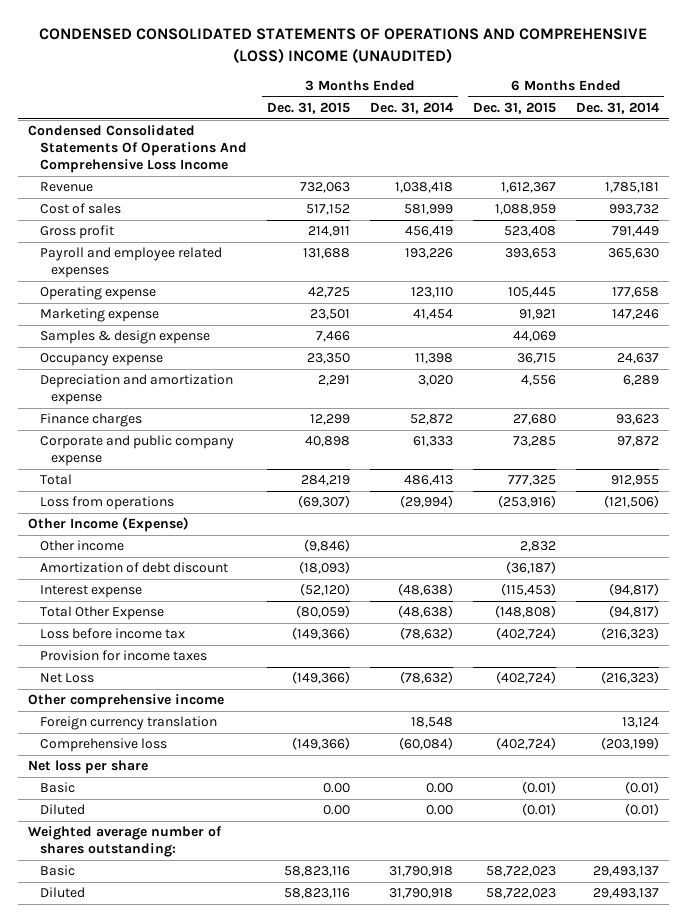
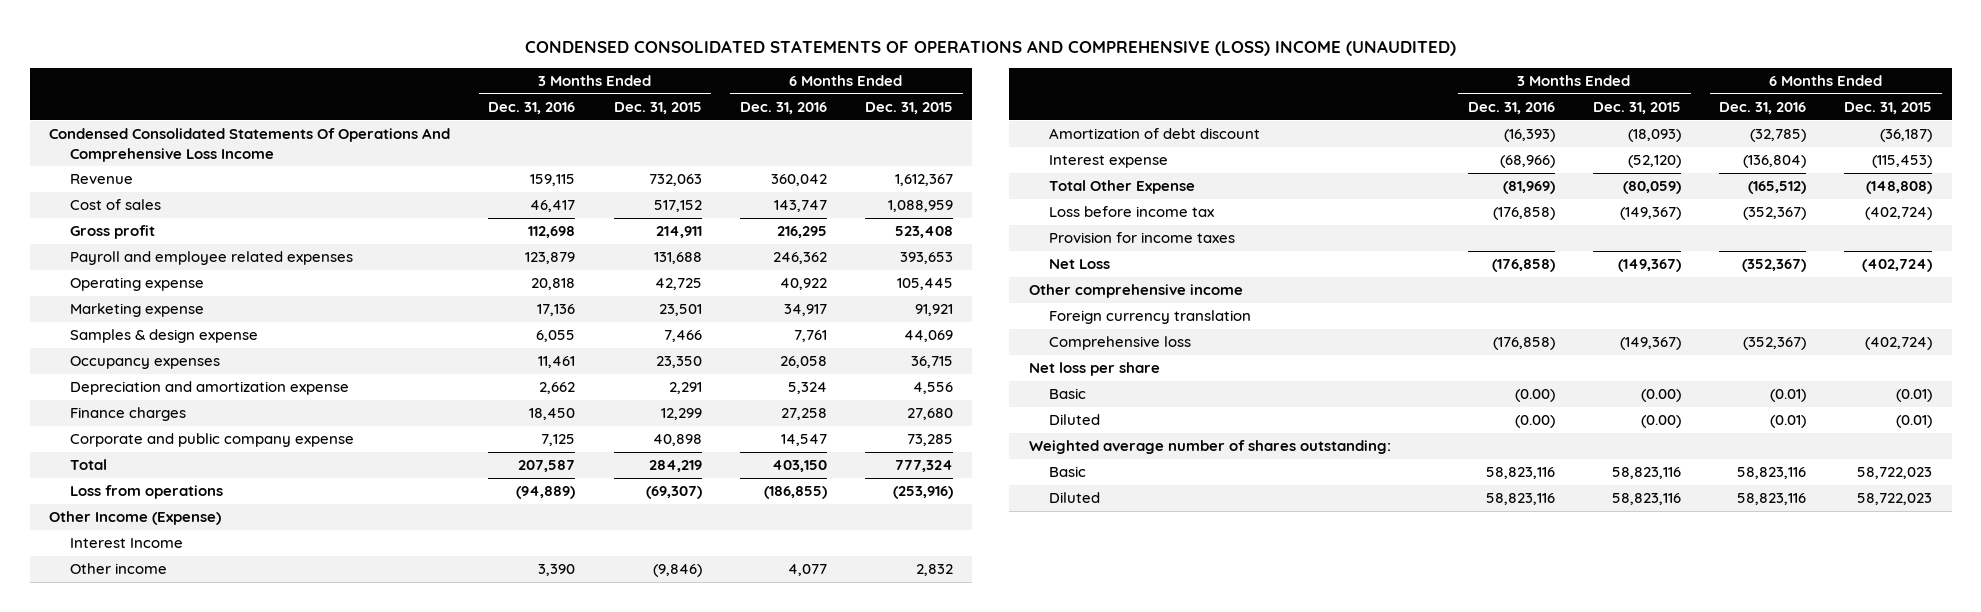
[369,102,454,115] Dec. 31, 2014 -> none
[575,102,660,115] Dec. 31, 2014 -> none
none -> [488,102,576,115] Dec. 31, 2016
none -> [739,102,827,115] Dec. 31, 2016
[39,353,163,367] Occupancy expense -> [69,356,220,370] Occupancy expenses
[507,475,556,487] 777,325 -> [894,460,953,473] 777,324
none -> [69,538,183,549] Interest Income
[291,627,350,641] (149,366) -> [1619,207,1681,221] (149,367)
[291,671,350,685] (149,366) -> [1617,259,1681,273] (149,367)
[291,737,350,751] (149,366) -> [1619,337,1681,351] (149,367)
[322,783,350,794] 0.00 -> [1640,389,1681,403] (0.00)
[322,805,350,816] 0.00 -> [1640,415,1681,429] (0.00)

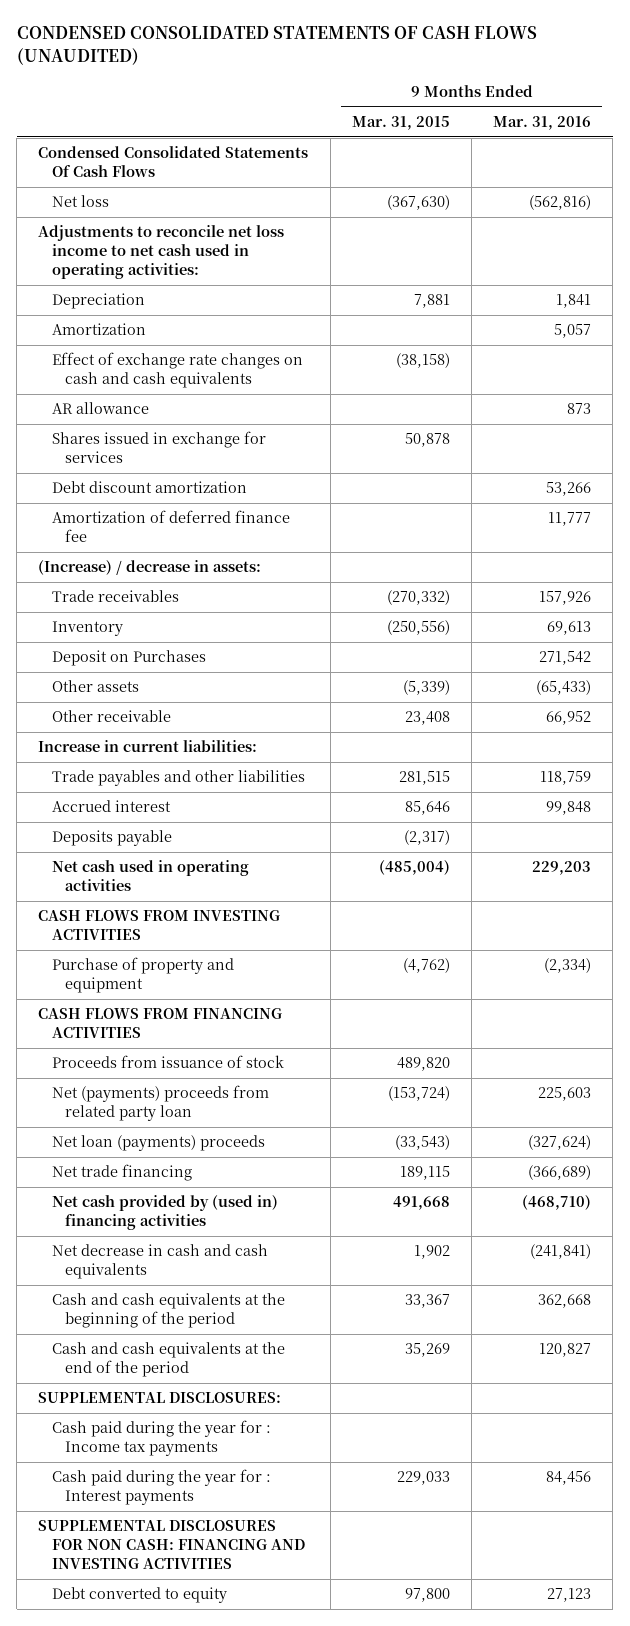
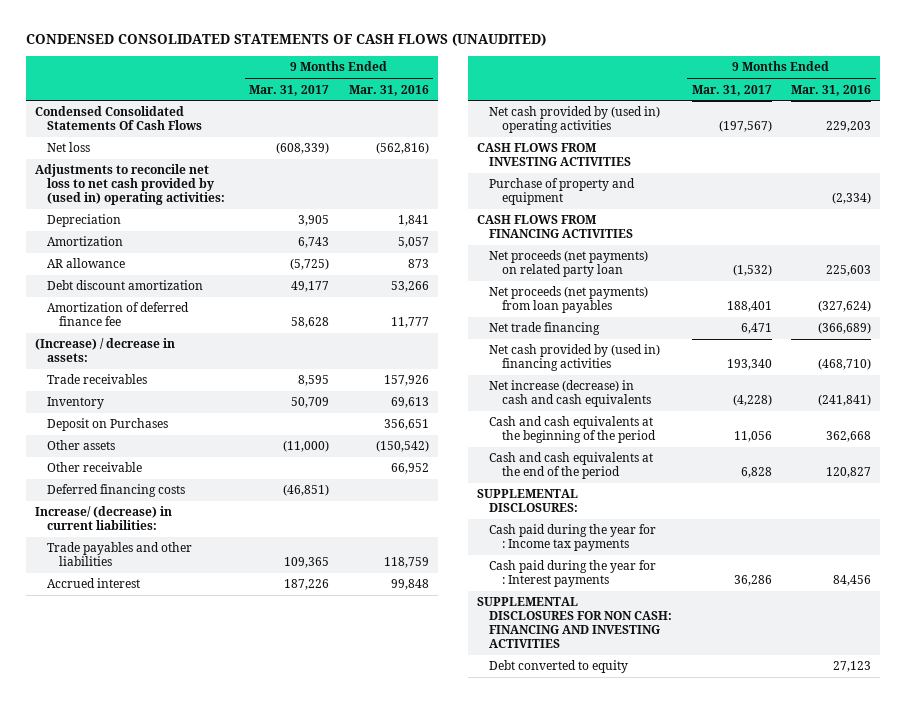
[351,115,450,130] Mar. 31, 2015 -> none
none -> [249,84,330,96] Mar. 31, 2017
[38,225,285,279] Adjustments to reconcile net loss income to net cash used in operating activities: -> [35,164,226,206] Adjustments to reconcile net loss to net cash provided by (used in) operating activities:
[51,352,303,389] Effect of exchange rate changes on cash and cash equivalents -> none
[51,431,266,464] Shares issued in exchange for services -> none
[539,651,592,666] 271,542 -> [383,419,429,431] 356,651
[536,680,592,696] (65,433) -> [375,440,429,453] (150,542)
none -> [47,484,186,498] Deferred financing costs
[38,740,258,753] Increase in current liabilities: -> [35,506,173,531] Increase/ (decrease) in current liabilities:
[51,830,172,847] Deposits payable -> none
[51,860,249,892] Net cash used in operating activities -> [489,106,661,134] Net cash provided by (used in) operating activities
[51,1055,284,1069] Proceeds from issuance of stock -> none
[51,1085,269,1122] Net (payments) proceeds from related party loan -> [489,250,649,278] Net proceeds (net payments) on related party loan
[51,1135,265,1152] Net loan (payments) proceeds -> [489,286,649,314] Net proceeds (net payments) from loan payables
[51,1244,268,1280] Net decrease in cash and cash equivalents -> [489,380,651,408] Net increase (decrease) in cash and cash equivalents

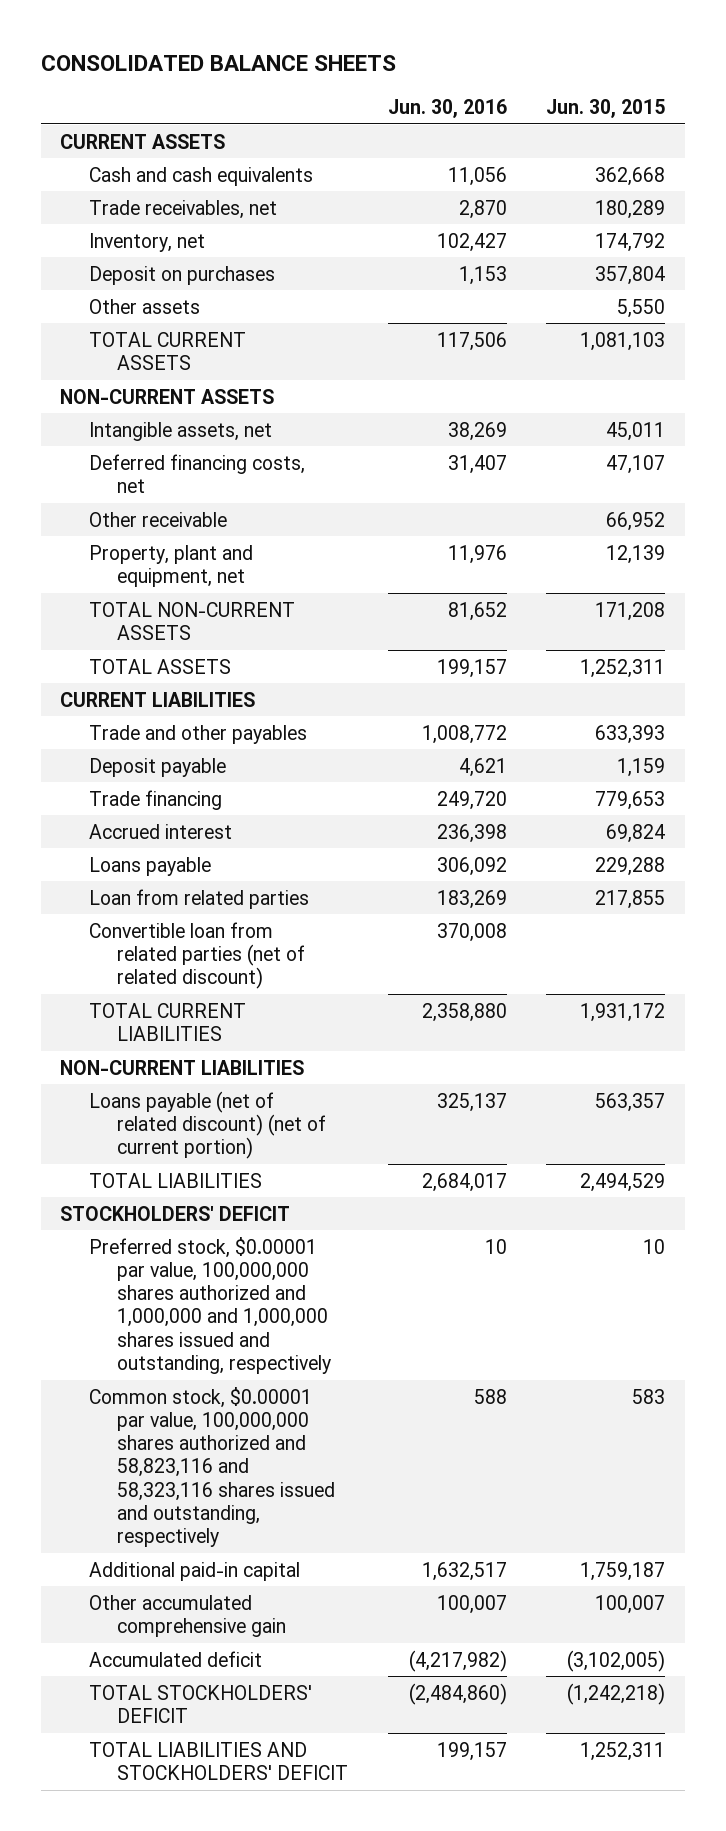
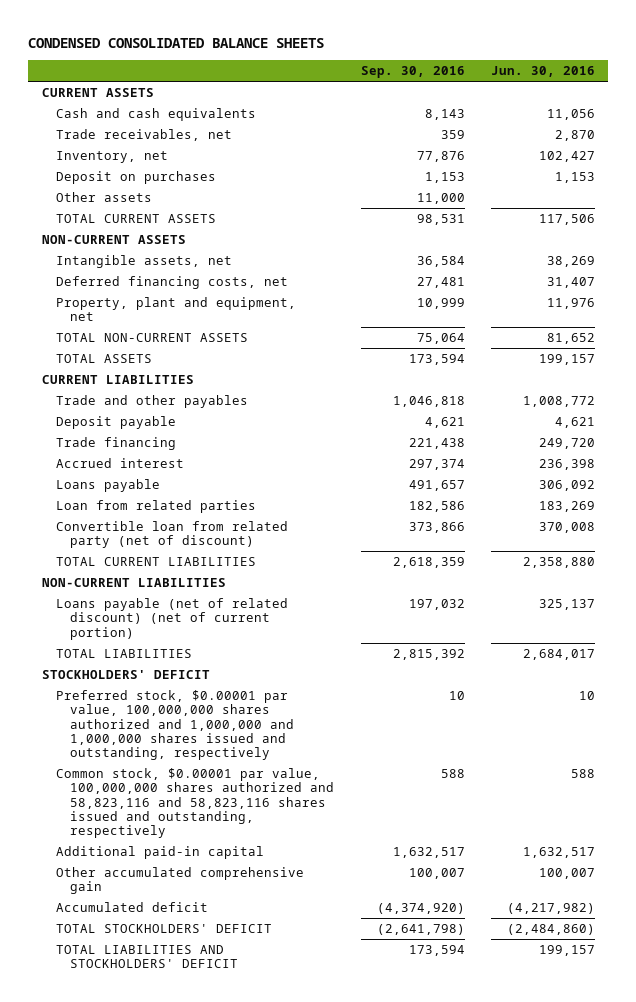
[40,54,396,71] CONSOLIDATED BALANCE SHEETS -> [28,37,325,48] CONDENSED CONSOLIDATED BALANCE SHEETS
[546,98,666,118] Jun. 30, 2015 -> none
none -> [360,65,465,78] Sep. 30, 2016
[88,511,227,527] Other receivable -> none
[88,921,306,990] Convertible loan from related parties (net of related discount) -> [55,520,288,549] Convertible loan from related party (net of discount)
[88,1386,336,1548] Common stock, $0.00001 par value, 100,000,000 shares authorized and 58,823,116 and 58,323,116 shares issued and outstanding, respectively -> [55,767,335,839] Common stock, $0.00001 par value, 100,000,000 shares authorized and 58,823,116 and 58,823,116 shares issued and outstanding, respectively

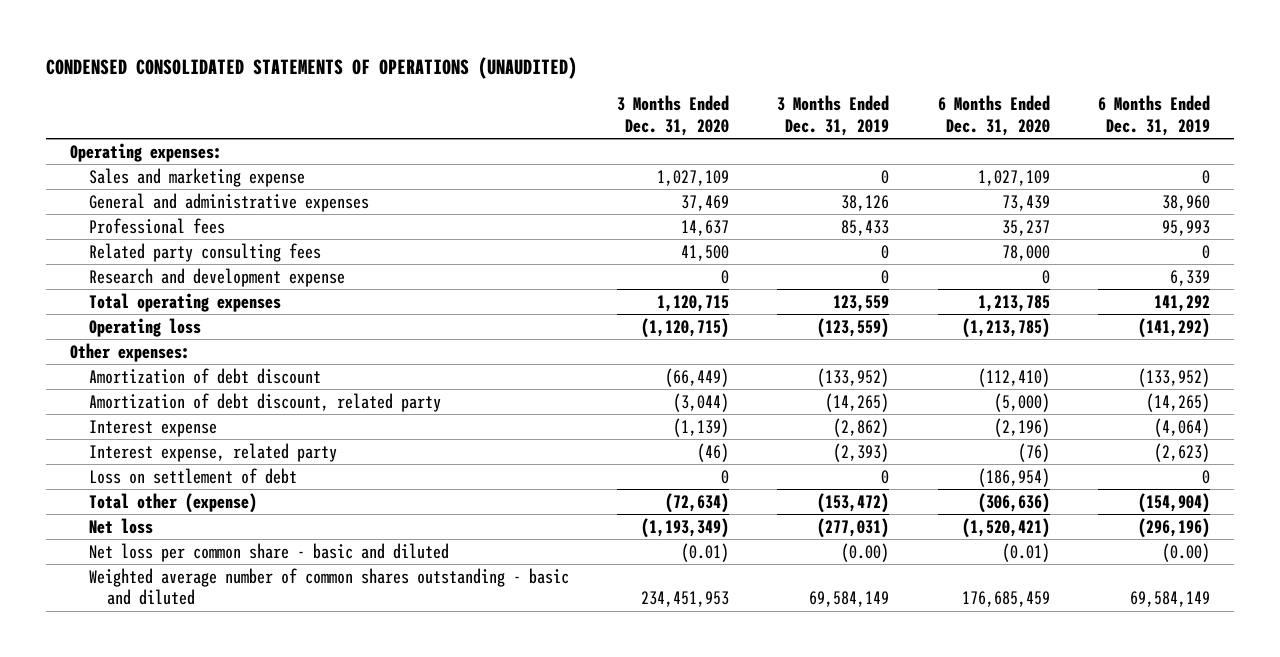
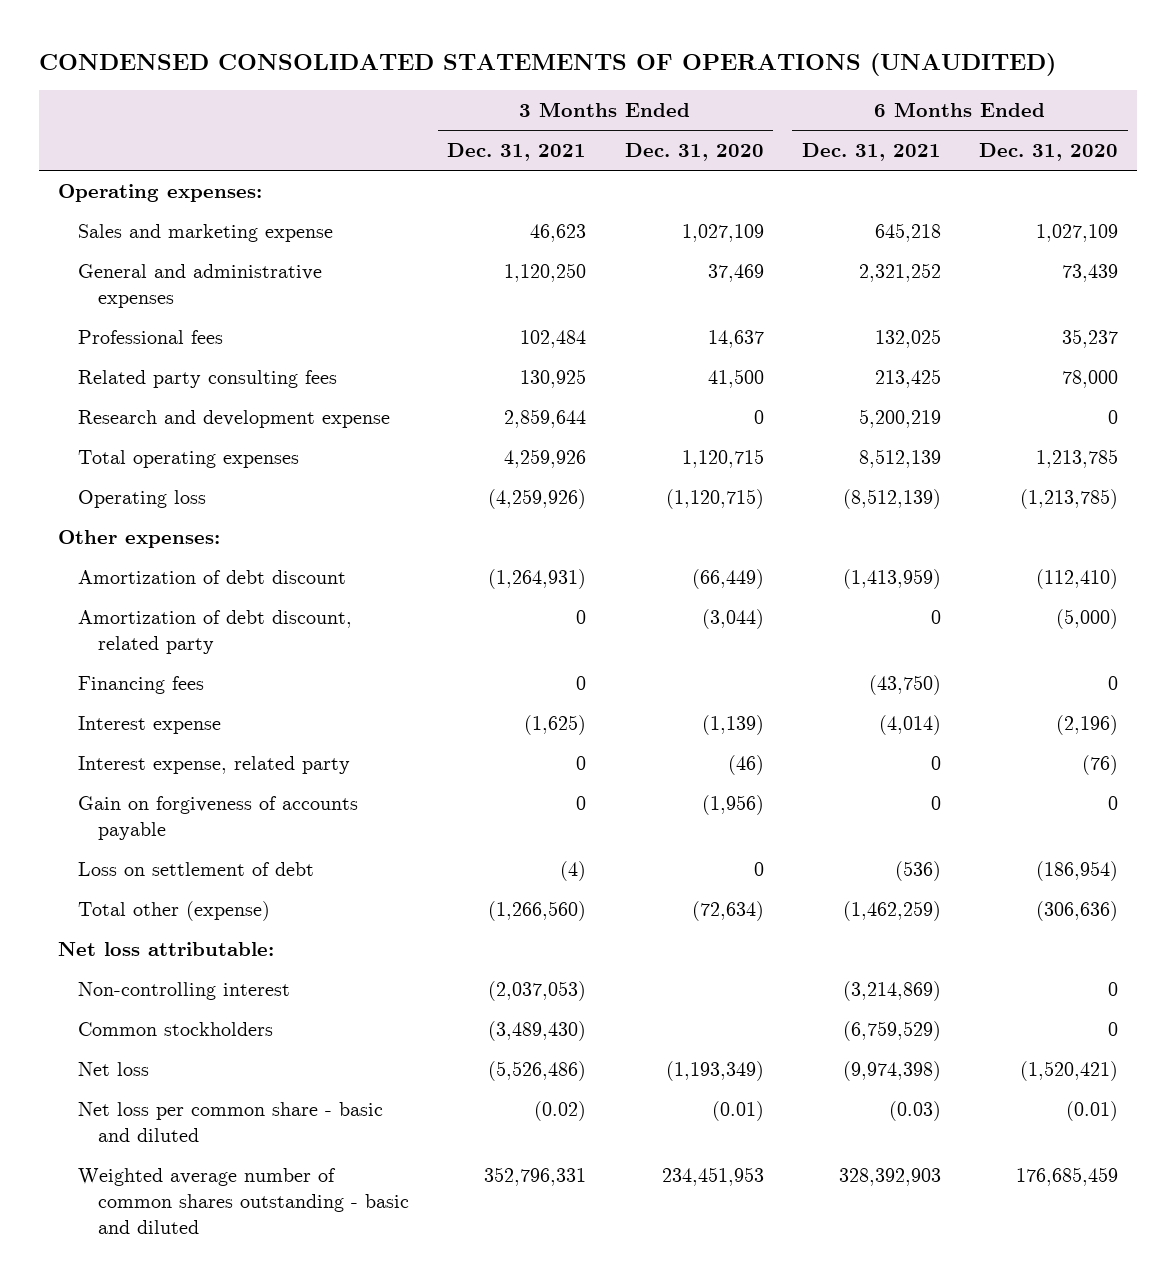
[777,95,890,136] 3 Months Ended Dec. 31, 2019 -> none
[1097,95,1210,136] 6 Months Ended Dec. 31, 2019 -> none
none -> [447,143,587,162] Dec. 31, 2021
none -> [801,143,941,162] Dec. 31, 2021
none -> [77,676,204,695] Financing fees
none -> [77,796,358,840] Gain on forgiveness of accounts payable
none -> [57,942,274,957] Net loss attributable:
none -> [77,982,290,1001] Non-controlling interest
none -> [77,1022,273,1037] Common stockholders

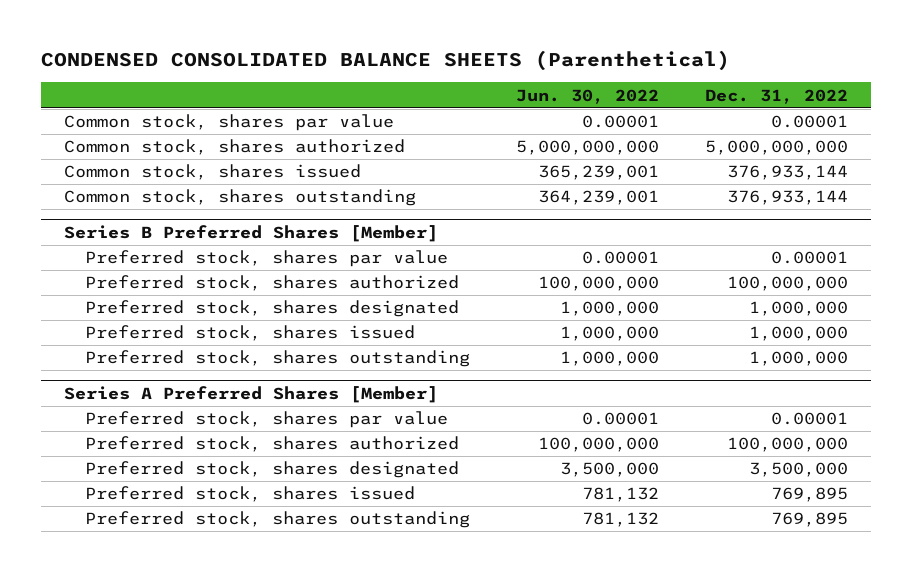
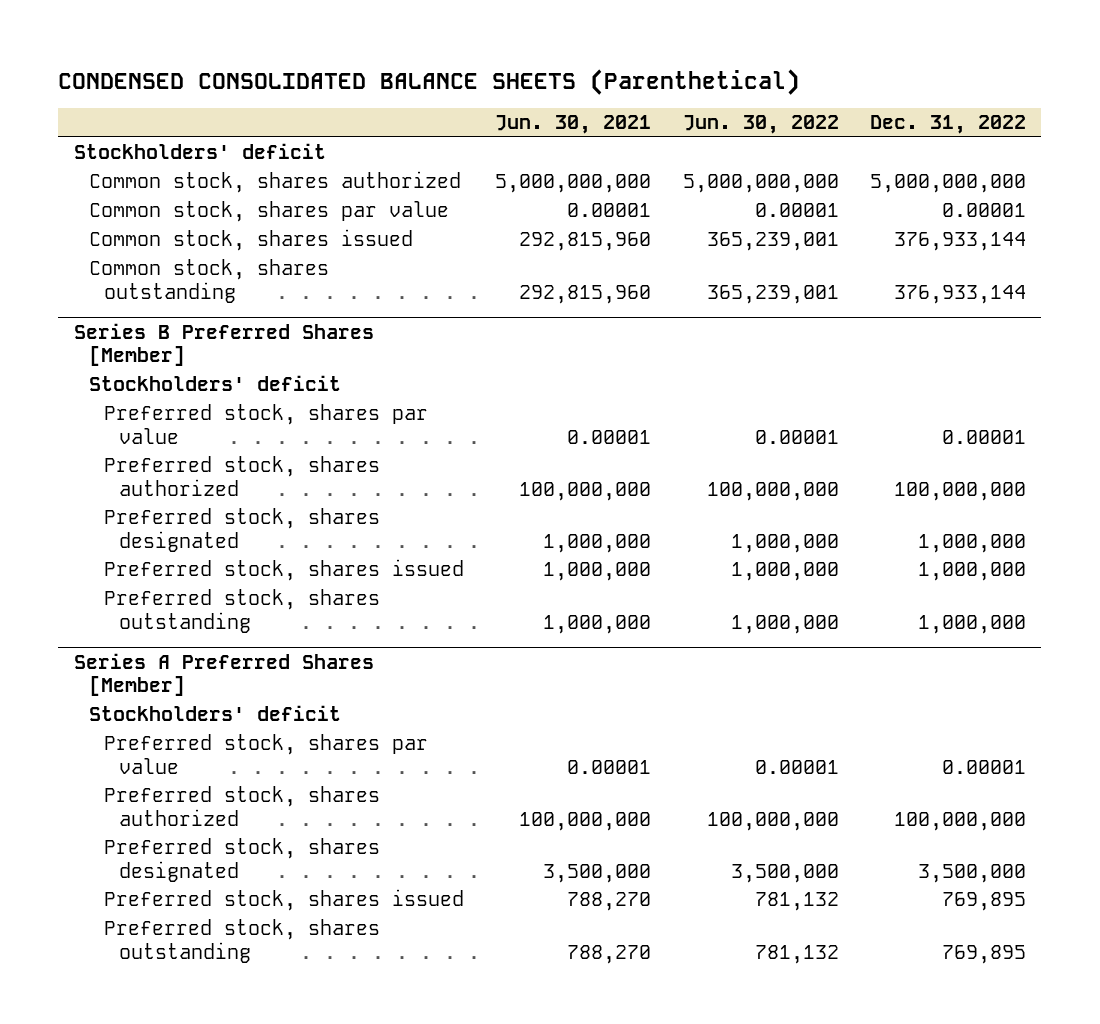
none -> [495,115,652,135] Jun. 30, 2021
none -> [73,143,326,160] Stockholders' deficit
[63,114,394,132] Common stock, shares par value -> [89,201,450,223] Common stock, shares par value
[538,190,660,206] 364,239,001 -> [706,284,839,304] 365,239,001
none -> [89,375,342,392] Stockholders' deficit
none -> [89,705,342,722] Stockholders' deficit

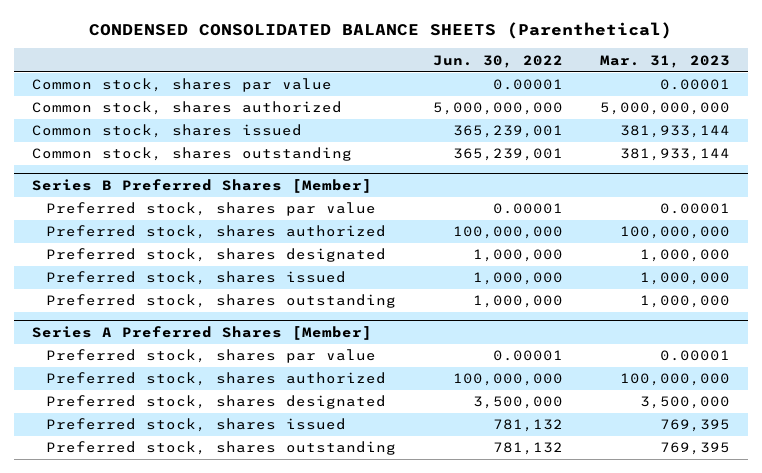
[495,115,652,135] Jun. 30, 2021 -> none
[869,115,1026,135] Dec. 31, 2022 -> none
none -> [599,54,730,68] Mar. 31, 2023
[73,143,326,160] Stockholders' deficit -> none
[89,171,462,194] Common stock, shares authorized -> [32,101,343,116] Common stock, shares authorized
[89,375,342,392] Stockholders' deficit -> none
[89,705,342,722] Stockholders' deficit -> none

